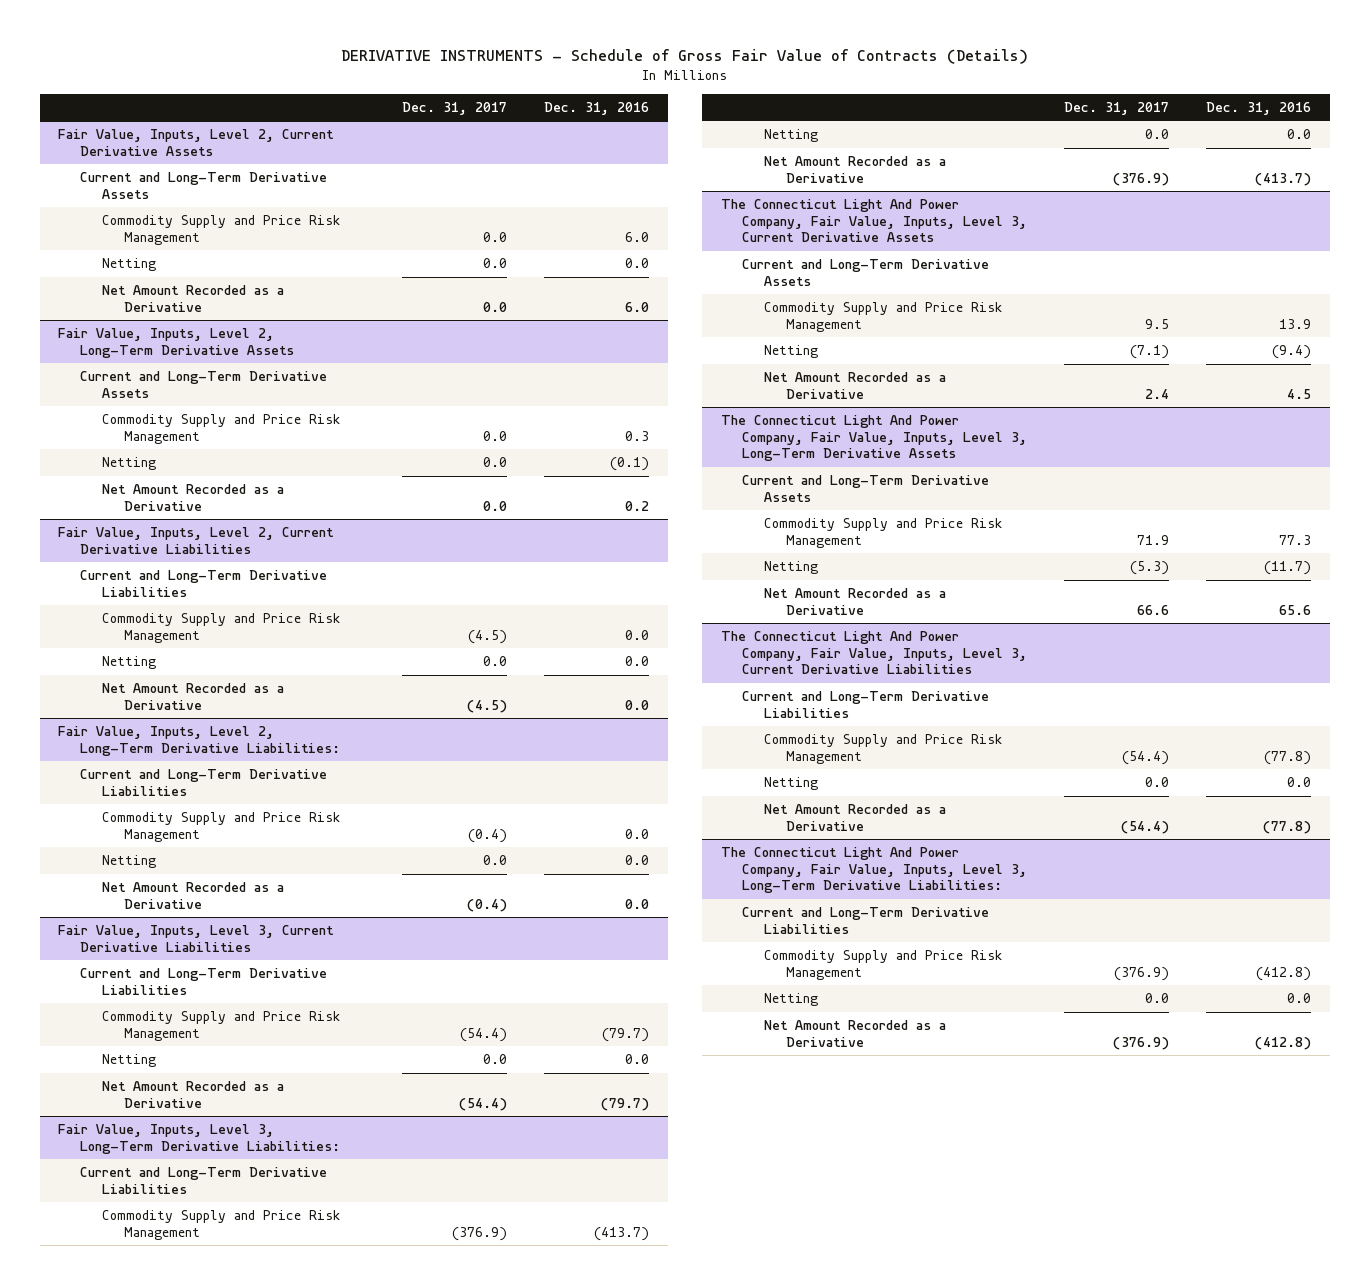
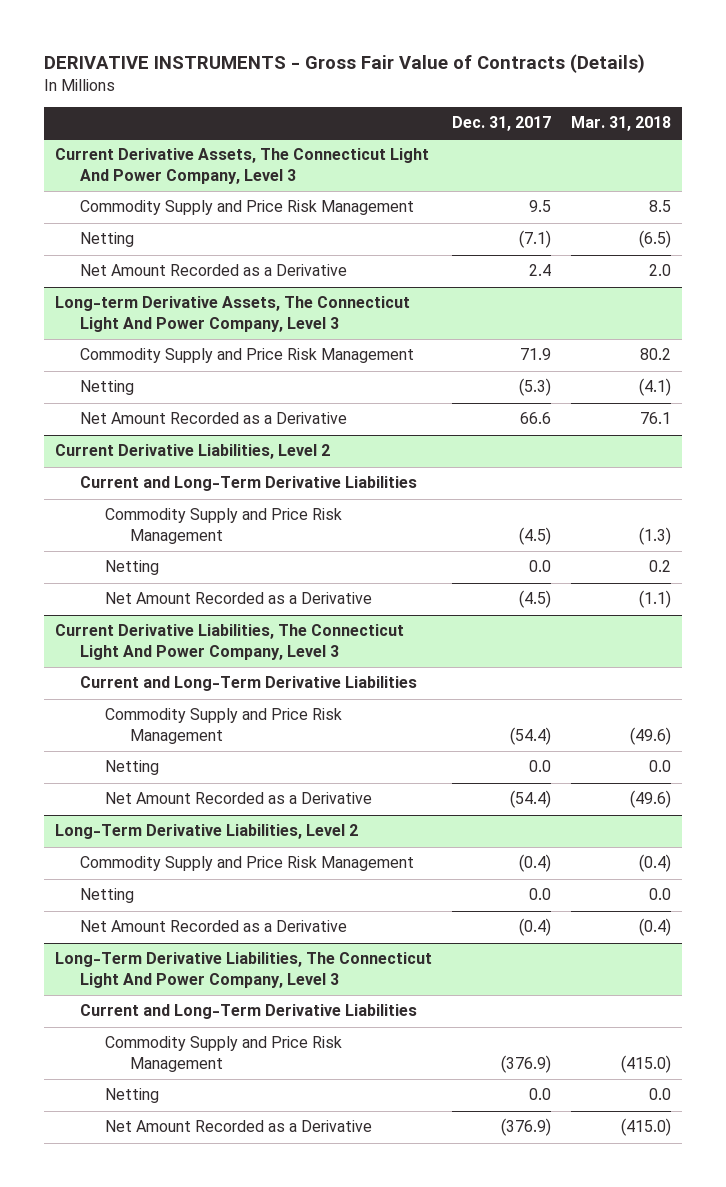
[340,49,1028,65] DERIVATIVE INSTRUMENTS - Schedule of Gross Fair Value of Contracts (Details) -> [44,54,646,74] DERIVATIVE INSTRUMENTS - Gross Fair Value of Contracts (Details)
[544,101,650,115] Dec. 31, 2016 -> none
none -> [571,116,672,132] Mar. 31, 2018
[58,129,335,156] Fair Value, Inputs, Level 2, Current Derivative Assets -> none
[80,172,328,199] Current and Long-Term Derivative Assets -> none
[101,215,340,245] Commodity Supply and Price Risk Management -> none
[101,258,156,272] Netting -> none
[101,285,284,312] Net Amount Recorded as a Derivative -> none
[58,328,295,358] Fair Value, Inputs, Level 2, Long-Term Derivative Assets -> none
[80,371,328,398] Current and Long-Term Derivative Assets -> none
[101,414,340,444] Commodity Supply and Price Risk Management -> none
[101,457,156,471] Netting -> none
[101,484,284,511] Net Amount Recorded as a Derivative -> none
[58,527,335,554] Fair Value, Inputs, Level 2, Current Derivative Liabilities -> none
[80,570,328,597] Current and Long-Term Derivative Liabilities -> none
[101,613,340,643] Commodity Supply and Price Risk Management -> none
[101,656,156,670] Netting -> none
[101,683,284,710] Net Amount Recorded as a Derivative -> none
[58,726,341,756] Fair Value, Inputs, Level 2, Long-Term Derivative Liabilities: -> none
[80,769,328,796] Current and Long-Term Derivative Liabilities -> none
[101,812,340,842] Commodity Supply and Price Risk Management -> none
[101,855,156,869] Netting -> none
[101,882,284,909] Net Amount Recorded as a Derivative -> none
[58,925,335,952] Fair Value, Inputs, Level 3, Current Derivative Liabilities -> none
[80,968,328,995] Current and Long-Term Derivative Liabilities -> none
[101,1011,340,1041] Commodity Supply and Price Risk Management -> none
[101,1054,156,1068] Netting -> none
[101,1081,284,1108] Net Amount Recorded as a Derivative -> none
[58,1124,341,1154] Fair Value, Inputs, Level 3, Long-Term Derivative Liabilities: -> none
[80,1167,328,1194] Current and Long-Term Derivative Liabilities -> none
[101,1210,340,1240] Commodity Supply and Price Risk Management -> none
[764,129,819,143] Netting -> none
[764,156,947,183] Net Amount Recorded as a Derivative -> none
[742,259,990,286] Current and Long-Term Derivative Assets -> none
[720,199,1028,243] The Connecticut Light And Power Company, Fair Value, Inputs, Level 3, Current Derivative Assets -> [54,148,429,184] Current Derivative Assets, The Connecticut Light And Power Company, Level 3
[742,475,990,502] Current and Long-Term Derivative Assets -> none
[720,415,1028,462] The Connecticut Light And Power Company, Fair Value, Inputs, Level 3, Long-Term Derivative Assets -> [54,296,410,332] Long-term Derivative Assets, The Connecticut Light And Power Company, Level 3
[720,631,1028,675] The Connecticut Light And Power Company, Fair Value, Inputs, Level 3, Current Derivative Liabilities -> none
none -> [54,444,330,460] Current Derivative Liabilities, Level 2
none -> [105,508,343,544] Commodity Supply and Price Risk Management
none -> [105,560,160,576] Netting
none -> [105,592,373,605] Net Amount Recorded as a Derivative
none -> [54,624,404,660] Current Derivative Liabilities, The Connecticut Light And Power Company, Level 3
none -> [79,676,417,692] Current and Long-Term Derivative Liabilities
none -> [54,824,358,840] Long-Term Derivative Liabilities, Level 2
none -> [79,856,414,872] Commodity Supply and Price Risk Management
none -> [79,888,134,904] Netting
none -> [79,920,347,933] Net Amount Recorded as a Derivative
[720,847,1028,894] The Connecticut Light And Power Company, Fair Value, Inputs, Level 3, Long-Term Derivative Liabilities: -> [54,952,432,988] Long-Term Derivative Liabilities, The Connecticut Light And Power Company, Level 3

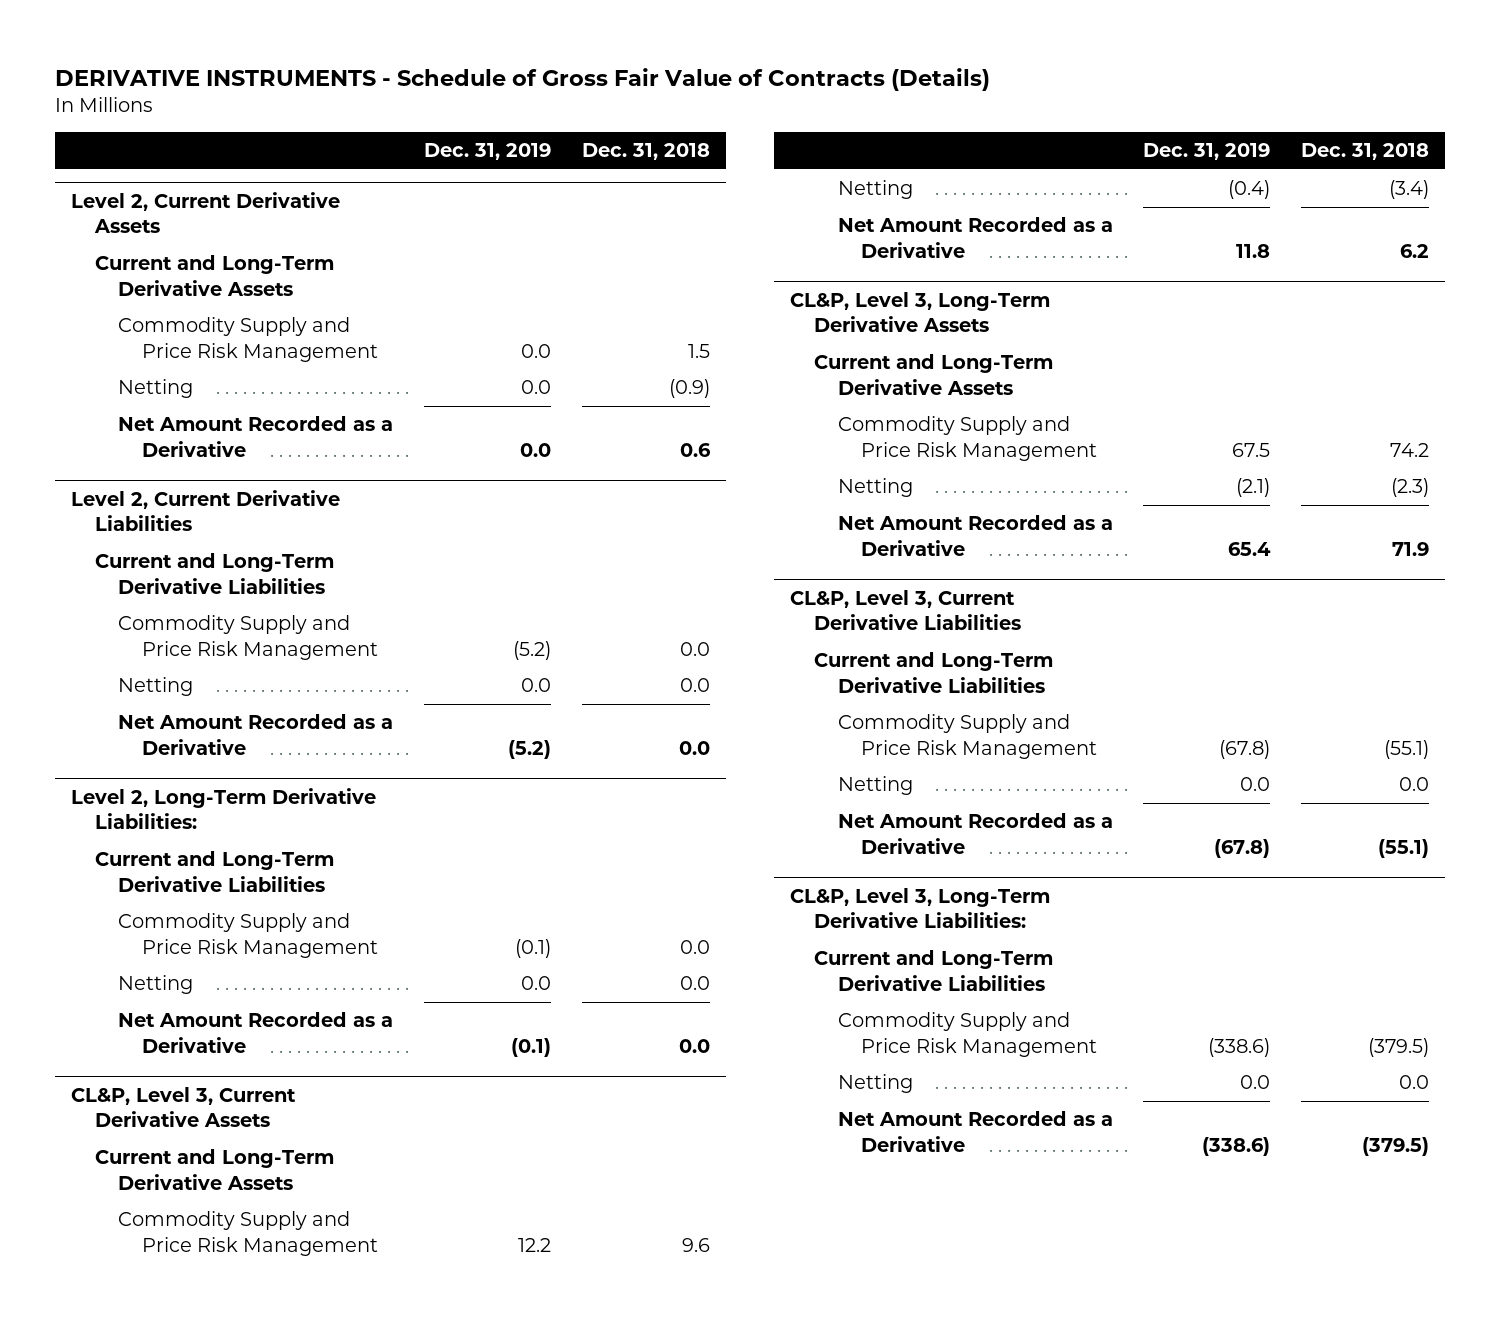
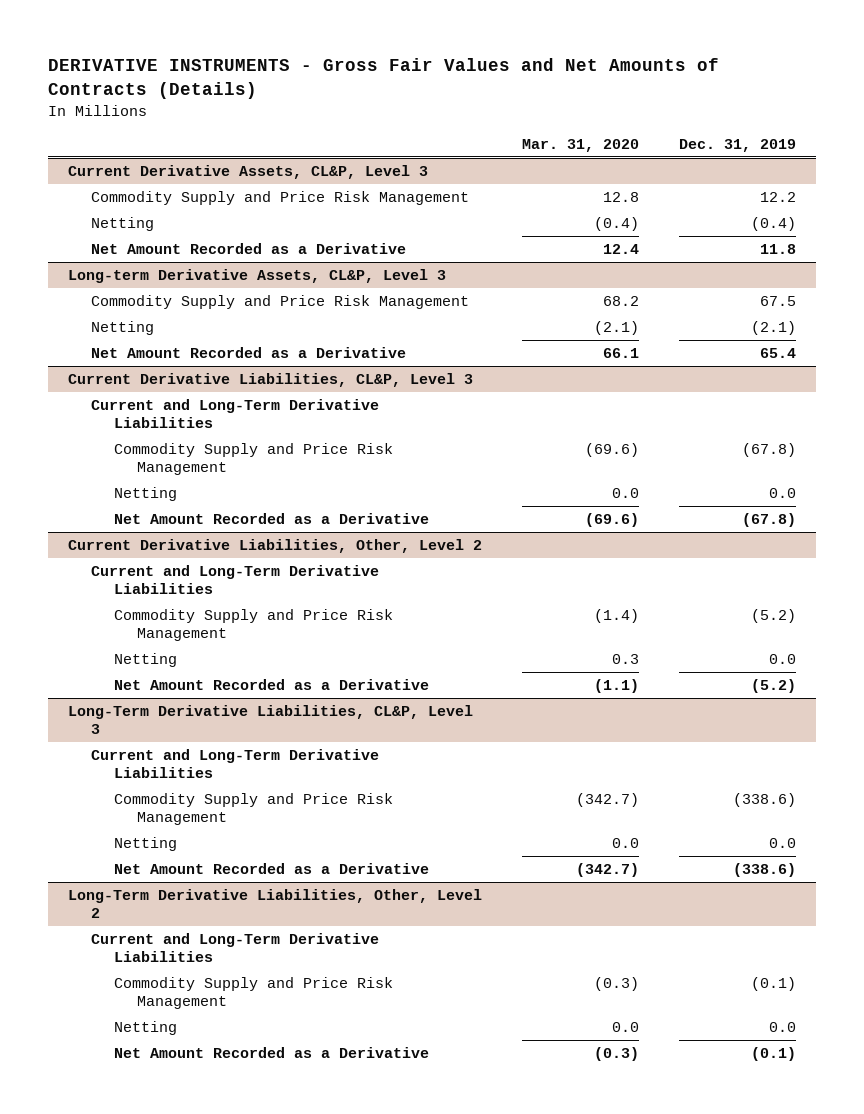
[55,67,991,91] DERIVATIVE INSTRUMENTS - Schedule of Gross Fair Value of Contracts (Details) -> [47,58,719,100] DERIVATIVE INSTRUMENTS - Gross Fair Values and Net Amounts of Contracts (Details)
[582,142,711,160] Dec. 31, 2018 -> none
none -> [521,138,639,152] Mar. 31, 2020
[70,192,340,234] Level 2, Current Derivative Assets -> none
[94,255,334,296] Current and Long-Term Derivative Assets -> none
[118,317,379,362] Commodity Supply and Price Risk Management -> none
[118,379,194,399] Netting -> none
[118,416,394,457] Net Amount Recorded as a Derivative -> none
[70,490,340,532] Level 2, Current Derivative Liabilities -> none
[94,553,334,594] Current and Long-Term Derivative Liabilities -> none
[118,615,379,660] Commodity Supply and Price Risk Management -> none
[118,677,194,697] Netting -> none
[118,714,394,755] Net Amount Recorded as a Derivative -> none
[70,788,376,830] Level 2, Long-Term Derivative Liabilities: -> none
[94,851,334,892] Current and Long-Term Derivative Liabilities -> none
[118,913,379,958] Commodity Supply and Price Risk Management -> none
[118,975,194,995] Netting -> none
[118,1012,394,1053] Net Amount Recorded as a Derivative -> none
[94,1149,334,1190] Current and Long-Term Derivative Assets -> none
[70,1087,296,1128] CL&P, Level 3, Current Derivative Assets -> [67,164,428,179] Current Derivative Assets, CL&P, Level 3
[813,354,1053,395] Current and Long-Term Derivative Assets -> none
[789,292,1050,333] CL&P, Level 3, Long-Term Derivative Assets -> [67,268,446,283] Long-term Derivative Assets, CL&P, Level 3
[789,590,1021,631] CL&P, Level 3, Current Derivative Liabilities -> [67,372,473,387] Current Derivative Liabilities, CL&P, Level 3
[789,888,1050,929] CL&P, Level 3, Long-Term Derivative Liabilities: -> none
none -> [67,538,482,553] Current Derivative Liabilities, Other, Level 2
none -> [114,608,394,641] Commodity Supply and Price Risk Management
none -> [114,652,178,667] Netting
none -> [114,678,430,690] Net Amount Recorded as a Derivative
none -> [67,704,473,734] Long-Term Derivative Liabilities, CL&P, Level 3
none -> [91,748,380,778] Current and Long-Term Derivative Liabilities
none -> [67,888,482,918] Long-Term Derivative Liabilities, Other, Level 2
none -> [91,932,380,962] Current and Long-Term Derivative Liabilities
none -> [114,976,394,1009] Commodity Supply and Price Risk Management
none -> [114,1020,178,1035] Netting
none -> [114,1046,430,1058] Net Amount Recorded as a Derivative

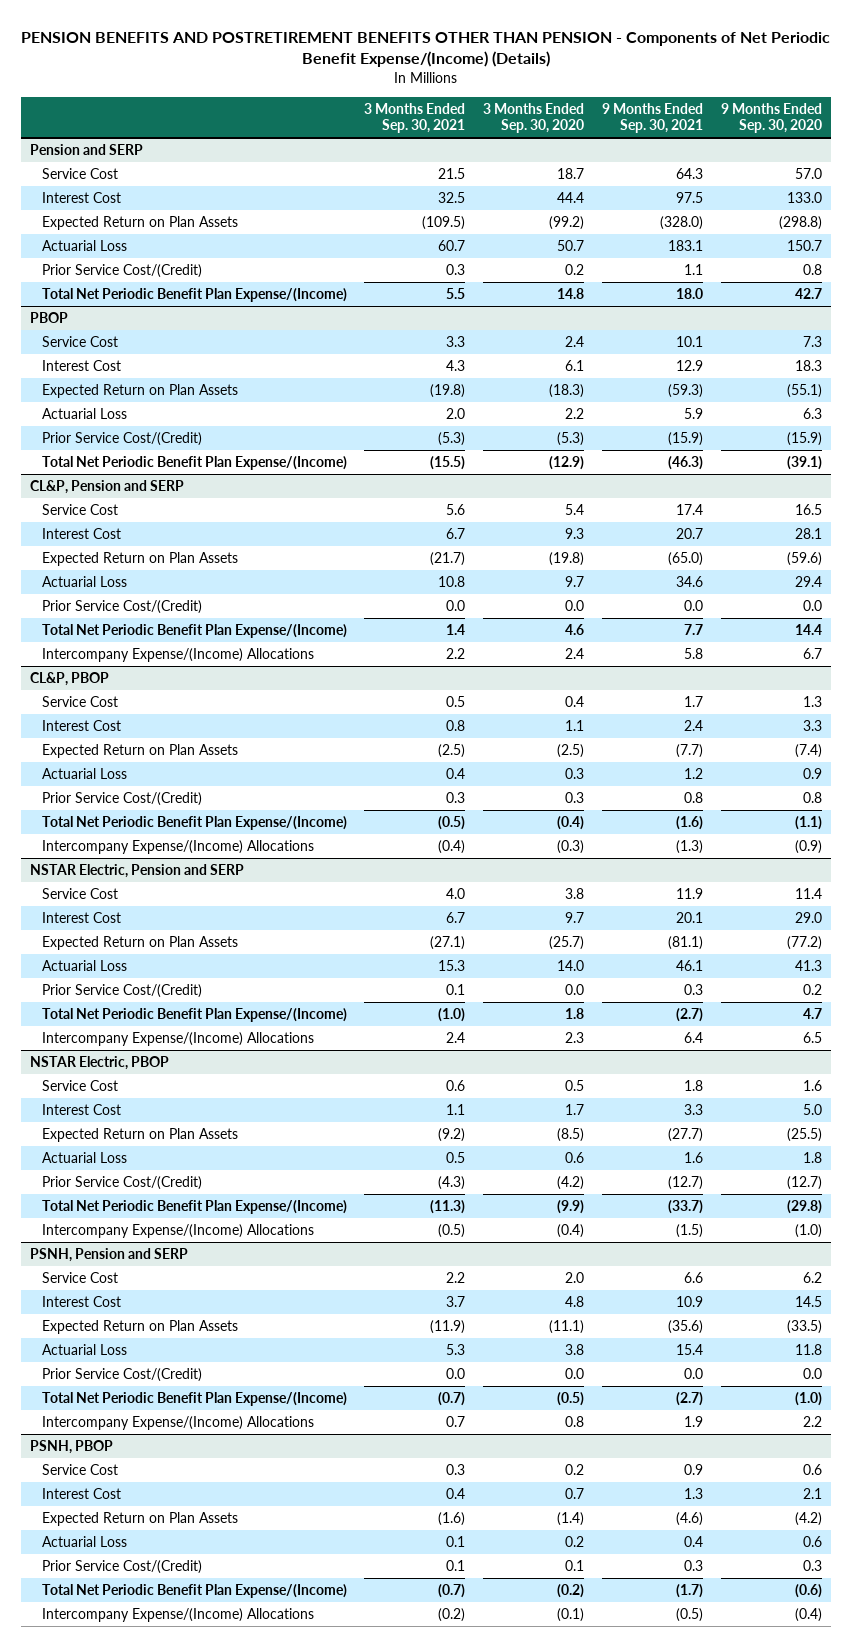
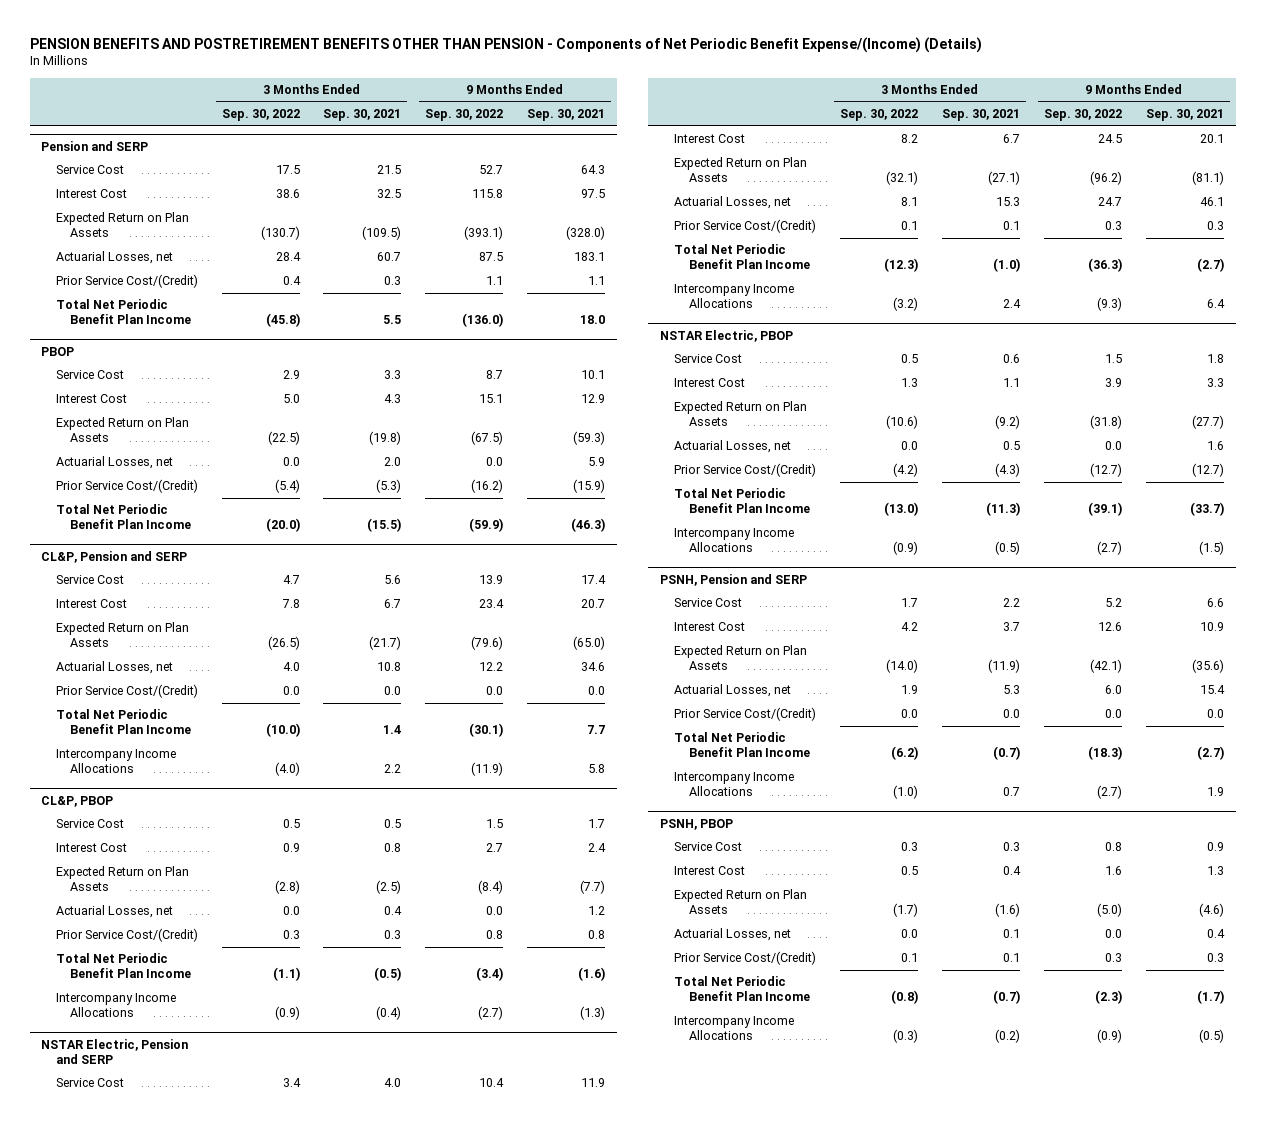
[483,103,585,134] 3 Months Ended Sep. 30, 2020 -> none
[721,103,823,134] 9 Months Ended Sep. 30, 2020 -> none
none -> [221,109,300,122] Sep. 30, 2022
none -> [425,109,504,122] Sep. 30, 2022
[41,239,127,251] Actuarial Loss -> [55,251,173,265] Actuarial Losses, net
[41,287,347,302] Total Net Periodic Benefit Plan Expense/(Income) -> [55,299,192,325] Total Net Periodic Benefit Plan Income
[41,407,127,419] Actuarial Loss -> [55,456,173,470] Actuarial Losses, net
[41,455,347,470] Total Net Periodic Benefit Plan Expense/(Income) -> [55,504,192,530] Total Net Periodic Benefit Plan Income
[41,575,127,587] Actuarial Loss -> [55,661,173,675] Actuarial Losses, net
[41,623,347,638] Total Net Periodic Benefit Plan Expense/(Income) -> [55,709,192,735] Total Net Periodic Benefit Plan Income
[41,647,314,662] Intercompany Expense/(Income) Allocations -> [55,749,176,774] Intercompany Income Allocations
[41,767,127,779] Actuarial Loss -> [55,905,173,919] Actuarial Losses, net
[41,815,347,830] Total Net Periodic Benefit Plan Expense/(Income) -> [55,953,192,979] Total Net Periodic Benefit Plan Income
[41,839,314,854] Intercompany Expense/(Income) Allocations -> [55,993,176,1018] Intercompany Income Allocations
[41,959,127,971] Actuarial Loss -> [674,196,792,210] Actuarial Losses, net
[41,1007,347,1022] Total Net Periodic Benefit Plan Expense/(Income) -> [674,244,810,270] Total Net Periodic Benefit Plan Income
[41,1031,314,1046] Intercompany Expense/(Income) Allocations -> [674,284,795,309] Intercompany Income Allocations
[41,1151,127,1163] Actuarial Loss -> [674,440,792,454] Actuarial Losses, net
[41,1199,347,1214] Total Net Periodic Benefit Plan Expense/(Income) -> [674,488,810,514] Total Net Periodic Benefit Plan Income
[41,1223,314,1238] Intercompany Expense/(Income) Allocations -> [674,528,795,553] Intercompany Income Allocations
[41,1343,127,1355] Actuarial Loss -> [674,684,792,698] Actuarial Losses, net
[41,1391,347,1406] Total Net Periodic Benefit Plan Expense/(Income) -> [674,732,810,758] Total Net Periodic Benefit Plan Income
[41,1415,314,1430] Intercompany Expense/(Income) Allocations -> [674,772,795,797] Intercompany Income Allocations
[41,1535,127,1547] Actuarial Loss -> [674,928,792,942] Actuarial Losses, net
[41,1583,347,1598] Total Net Periodic Benefit Plan Expense/(Income) -> [674,976,810,1002] Total Net Periodic Benefit Plan Income
[41,1607,314,1622] Intercompany Expense/(Income) Allocations -> [674,1016,795,1041] Intercompany Income Allocations

